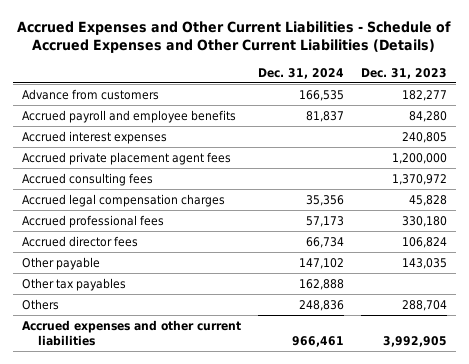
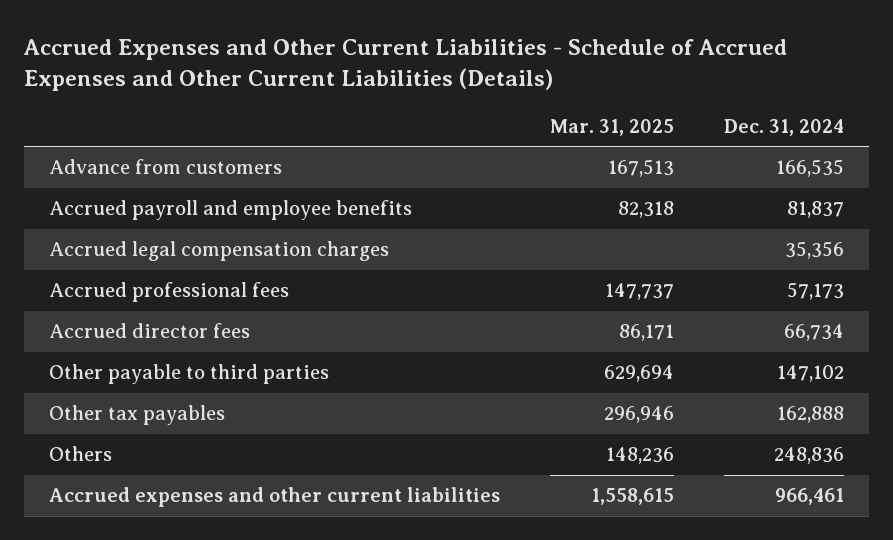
[361,67,448,79] Dec. 31, 2023 -> none
none -> [549,119,674,137] Mar. 31, 2025
[21,130,167,144] Accrued interest expenses -> none
[21,151,231,165] Accrued private placement agent fees -> none
[21,172,153,186] Accrued consulting fees -> none
[21,256,100,270] Other payable -> [48,364,329,385] Other payable to third parties

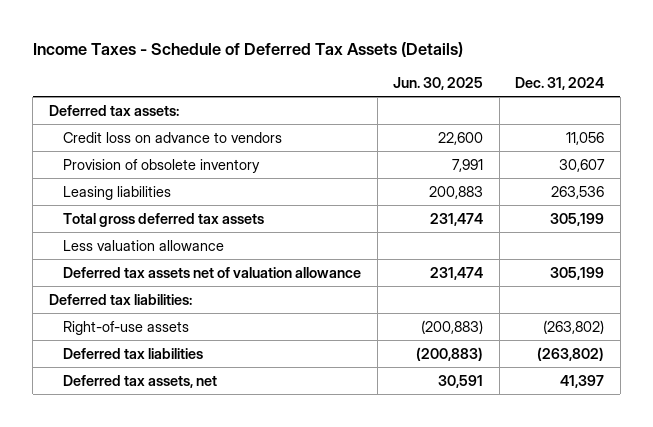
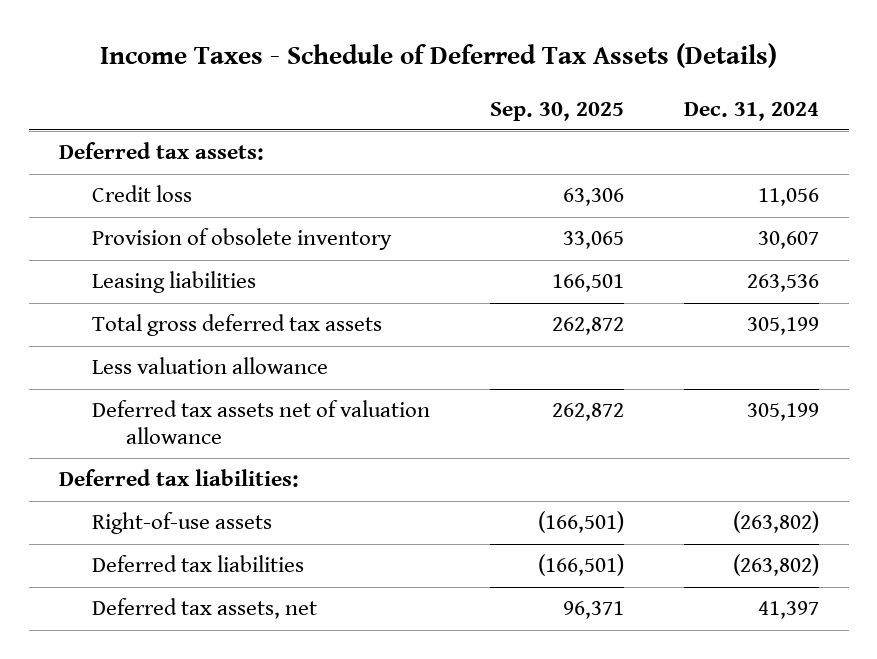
[393,76,484,90] Jun. 30, 2025 -> none
none -> [490,101,625,121] Sep. 30, 2025
[63,131,283,143] Credit loss on advance to vendors -> [92,185,193,203] Credit loss

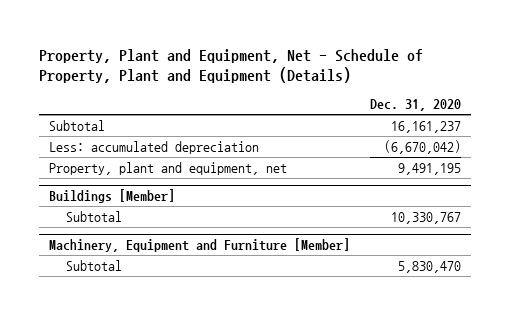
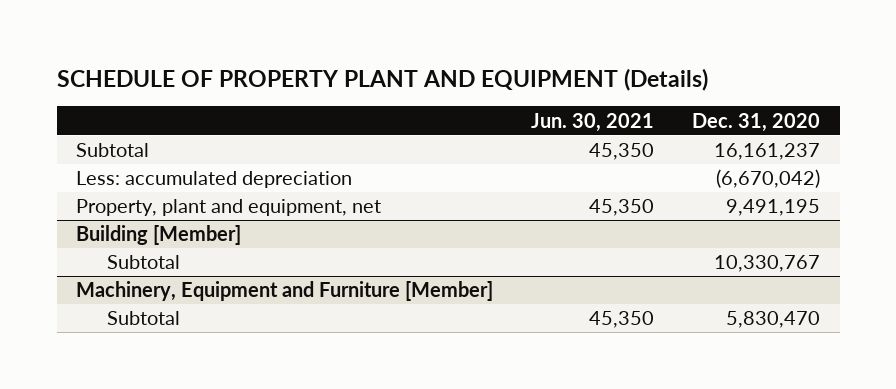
[39,48,424,84] Property, Plant and Equipment, Net - Schedule of Property, Plant and Equipment (Details) -> [56,67,708,91] SCHEDULE OF PROPERTY PLANT AND EQUIPMENT (Details)
none -> [531,112,655,132] Jun. 30, 2021
[49,189,176,204] Buildings [Member] -> [75,225,241,246] Building [Member]

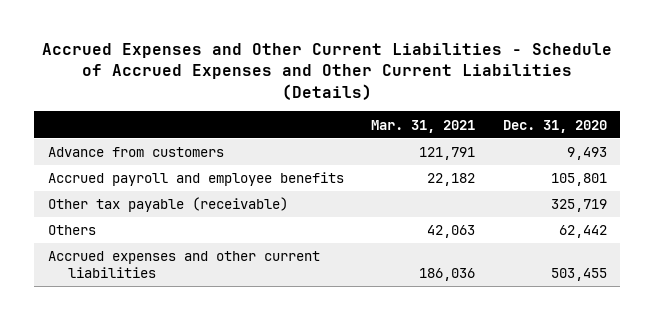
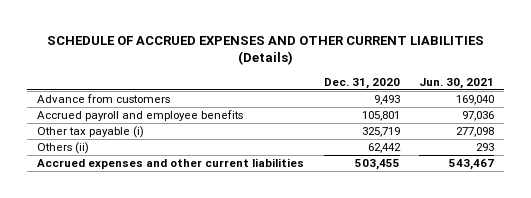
[42,43,613,100] Accrued Expenses and Other Current Liabilities - Schedule of Accrued Expenses and Other Current Liabilities (Details) -> [46,35,484,66] SCHEDULE OF ACCRUED EXPENSES AND OTHER CURRENT LIABILITIES (Details)
[371,119,476,133] Mar. 31, 2021 -> none
none -> [419,77,495,89] Jun. 30, 2021
[47,197,288,213] Other tax payable (receivable) -> [37,126,145,139] Other tax payable (i)
[47,225,96,236] Others -> [37,142,90,155] Others (ii)

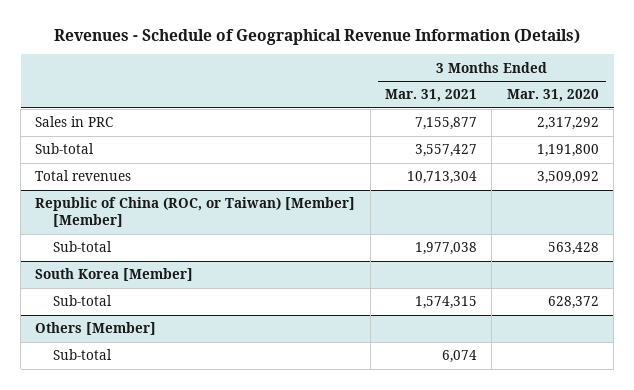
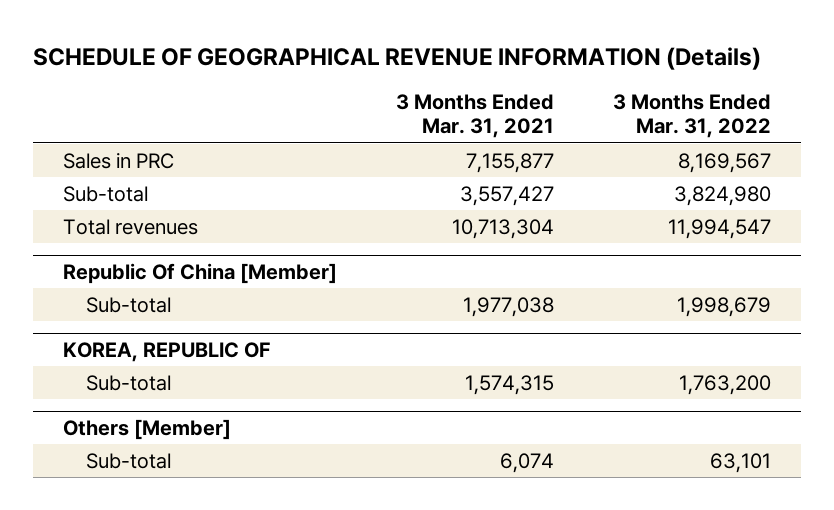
[54,29,581,46] Revenues - Schedule of Geographical Revenue Information (Details) -> [32,46,761,70] SCHEDULE OF GEOGRAPHICAL REVENUE INFORMATION (Details)
[506,89,599,103] Mar. 31, 2020 -> none
none -> [613,94,772,139] 3 Months Ended Mar. 31, 2022
[35,197,356,228] Republic of China (ROC, or Taiwan) [Member] [Member] -> [62,262,337,284] Republic Of China [Member]
[35,268,194,282] South Korea [Member] -> [62,341,271,362] KOREA, REPUBLIC OF

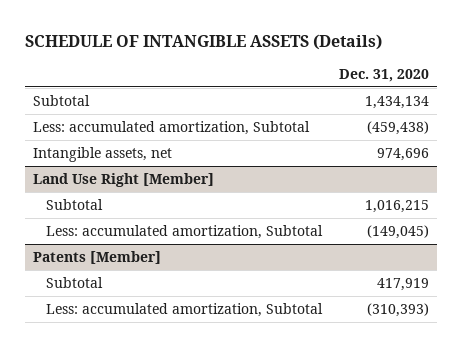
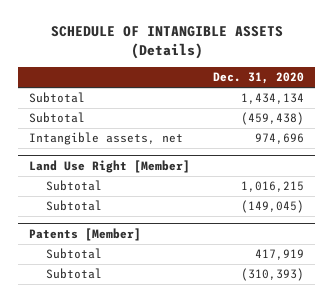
[33,121,311,136] Less: accumulated amortization, Subtotal -> [29,112,86,124] Subtotal
[45,225,323,240] Less: accumulated amortization, Subtotal -> [45,200,102,212] Subtotal
[45,303,323,318] Less: accumulated amortization, Subtotal -> [45,268,102,280] Subtotal

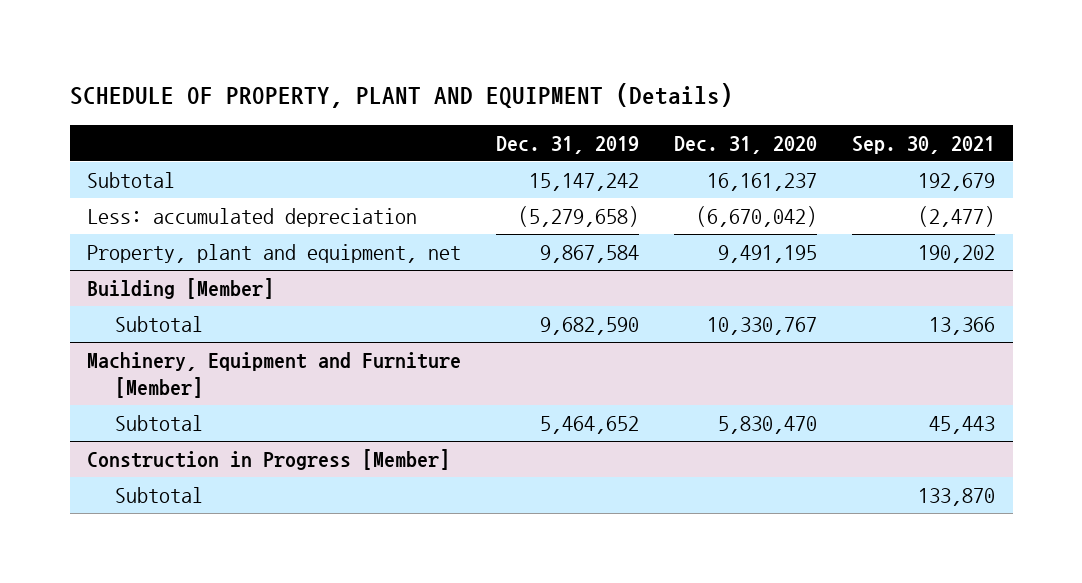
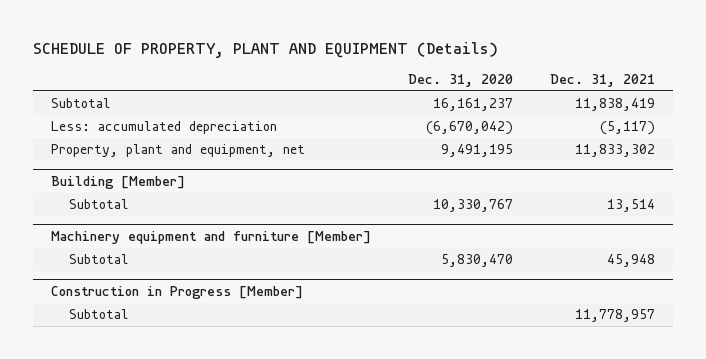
[496,135,640,154] Dec. 31, 2019 -> none
[852,135,996,154] Sep. 30, 2021 -> none
none -> [549,74,655,88] Dec. 31, 2021
[87,351,462,398] Machinery, Equipment and Furniture [Member] -> [51,231,372,245] Machinery equipment and furniture [Member]

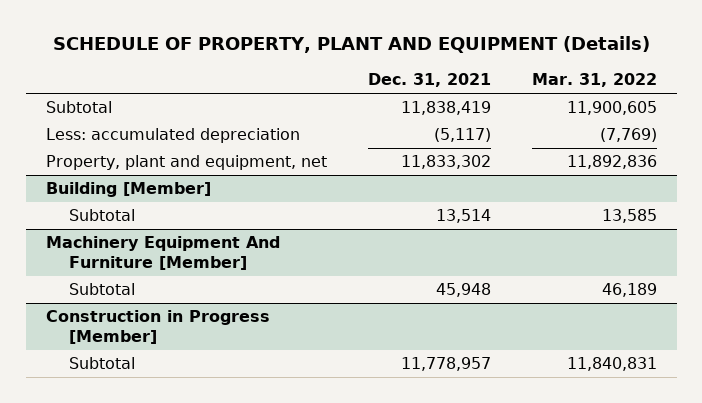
[407,74,513,88] Dec. 31, 2020 -> none
none -> [531,73,657,88] Mar. 31, 2022
[51,231,372,245] Machinery equipment and furniture [Member] -> [45,236,280,271] Machinery Equipment And Furniture [Member]

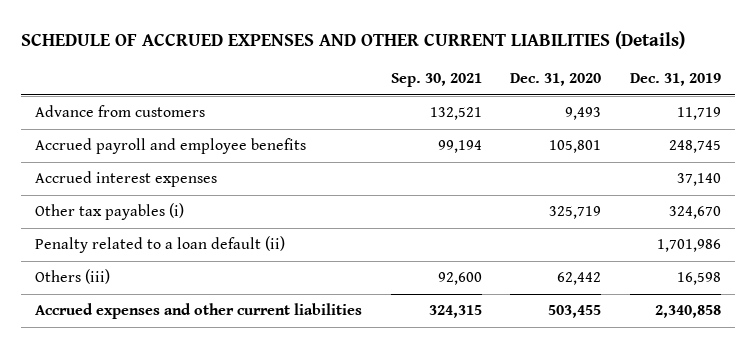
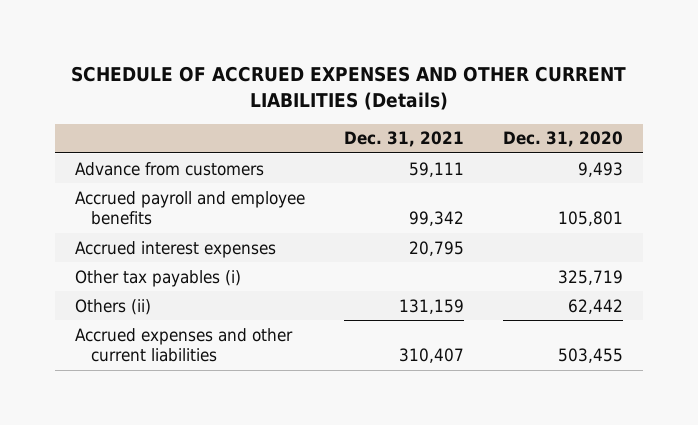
[390,73,482,88] Sep. 30, 2021 -> none
[629,73,721,87] Dec. 31, 2019 -> none
none -> [343,131,464,148] Dec. 31, 2021
[35,236,286,254] Penalty related to a loan default (ii) -> none
[35,269,111,285] Others (iii) -> [74,298,151,315] Others (ii)

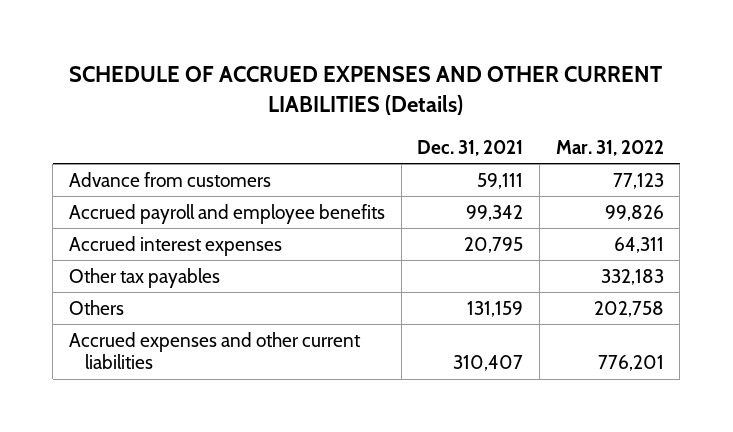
[503,131,624,148] Dec. 31, 2020 -> none
none -> [555,139,664,156] Mar. 31, 2022
[74,269,241,287] Other tax payables (i) -> [69,267,221,288] Other tax payables
[74,298,151,315] Others (ii) -> [69,299,125,315] Others

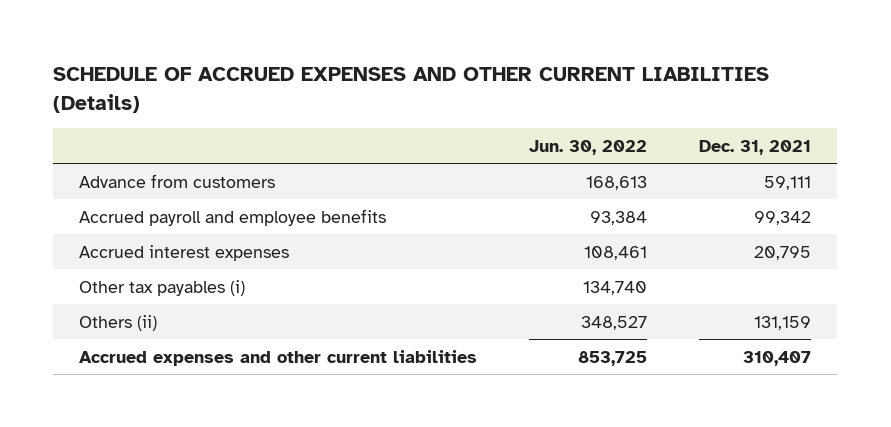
[555,139,664,156] Mar. 31, 2022 -> none
none -> [529,139,648,155] Jun. 30, 2022
[69,267,221,288] Other tax payables -> [79,279,246,296] Other tax payables (i)
[69,299,125,315] Others -> [79,314,158,331] Others (ii)

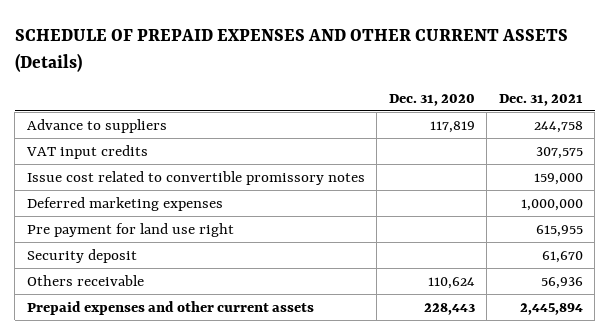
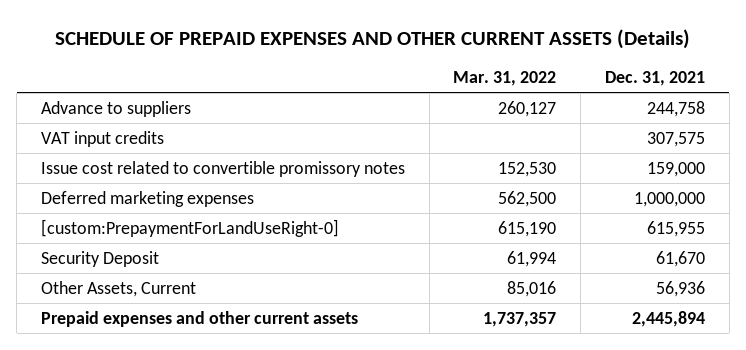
[388,93,475,106] Dec. 31, 2020 -> none
none -> [453,71,557,87] Mar. 31, 2022
[26,222,234,237] Pre payment for land use right -> [41,218,340,237] [custom:PrepaymentForLandUseRight-0]
[26,248,137,263] Security deposit -> [41,250,160,267] Security Deposit
[26,274,144,286] Others receivable -> [41,280,197,297] Other Assets, Current

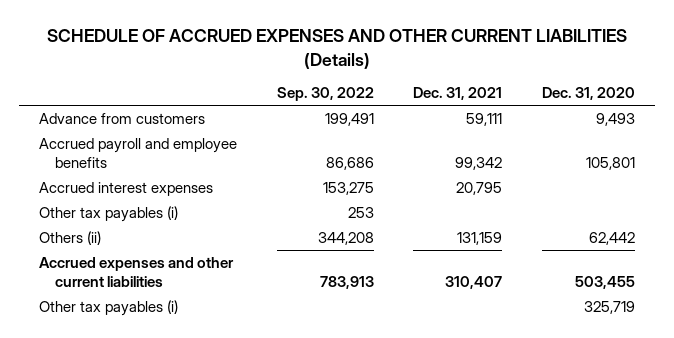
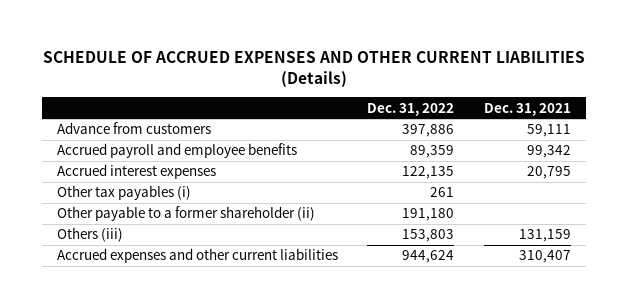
[276,87,374,102] Sep. 30, 2022 -> none
[542,87,636,101] Dec. 31, 2020 -> none
none -> [367,102,455,116] Dec. 31, 2022
none -> [56,206,315,222] Other payable to a former shareholder (ii)
[38,230,101,245] Others (ii) -> [56,227,123,243] Others (iii)
[38,299,178,316] Other tax payables (i) -> none

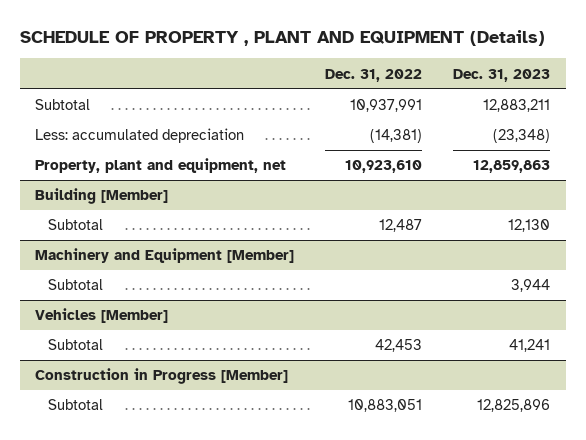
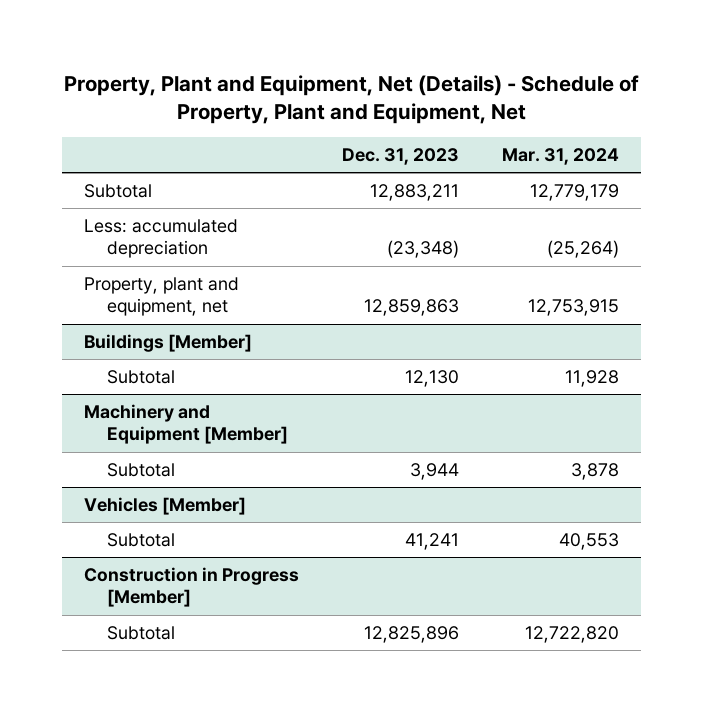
[19,30,545,47] SCHEDULE OF PROPERTY , PLANT AND EQUIPMENT (Details) -> [63,74,639,124] Property, Plant and Equipment, Net (Details) - Schedule of Property, Plant and Equipment, Net
[325,68,423,82] Dec. 31, 2022 -> none
none -> [502,147,620,165] Mar. 31, 2024
[35,188,169,205] Building [Member] -> [84,333,253,352] Buildings [Member]

